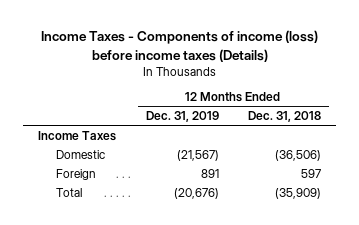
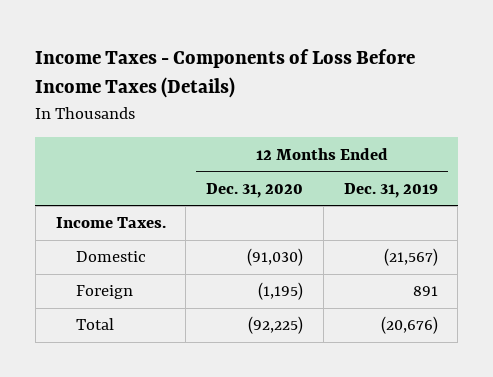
[40,30,318,62] Income Taxes - Components of income (loss) before income taxes (Details) -> [35,49,416,99] Income Taxes - Components of Loss Before Income Taxes (Details)
[248,111,322,123] Dec. 31, 2018 -> none
none -> [206,182,304,198] Dec. 31, 2020
[37,130,116,141] Income Taxes -> [55,217,166,229] Income Taxes.

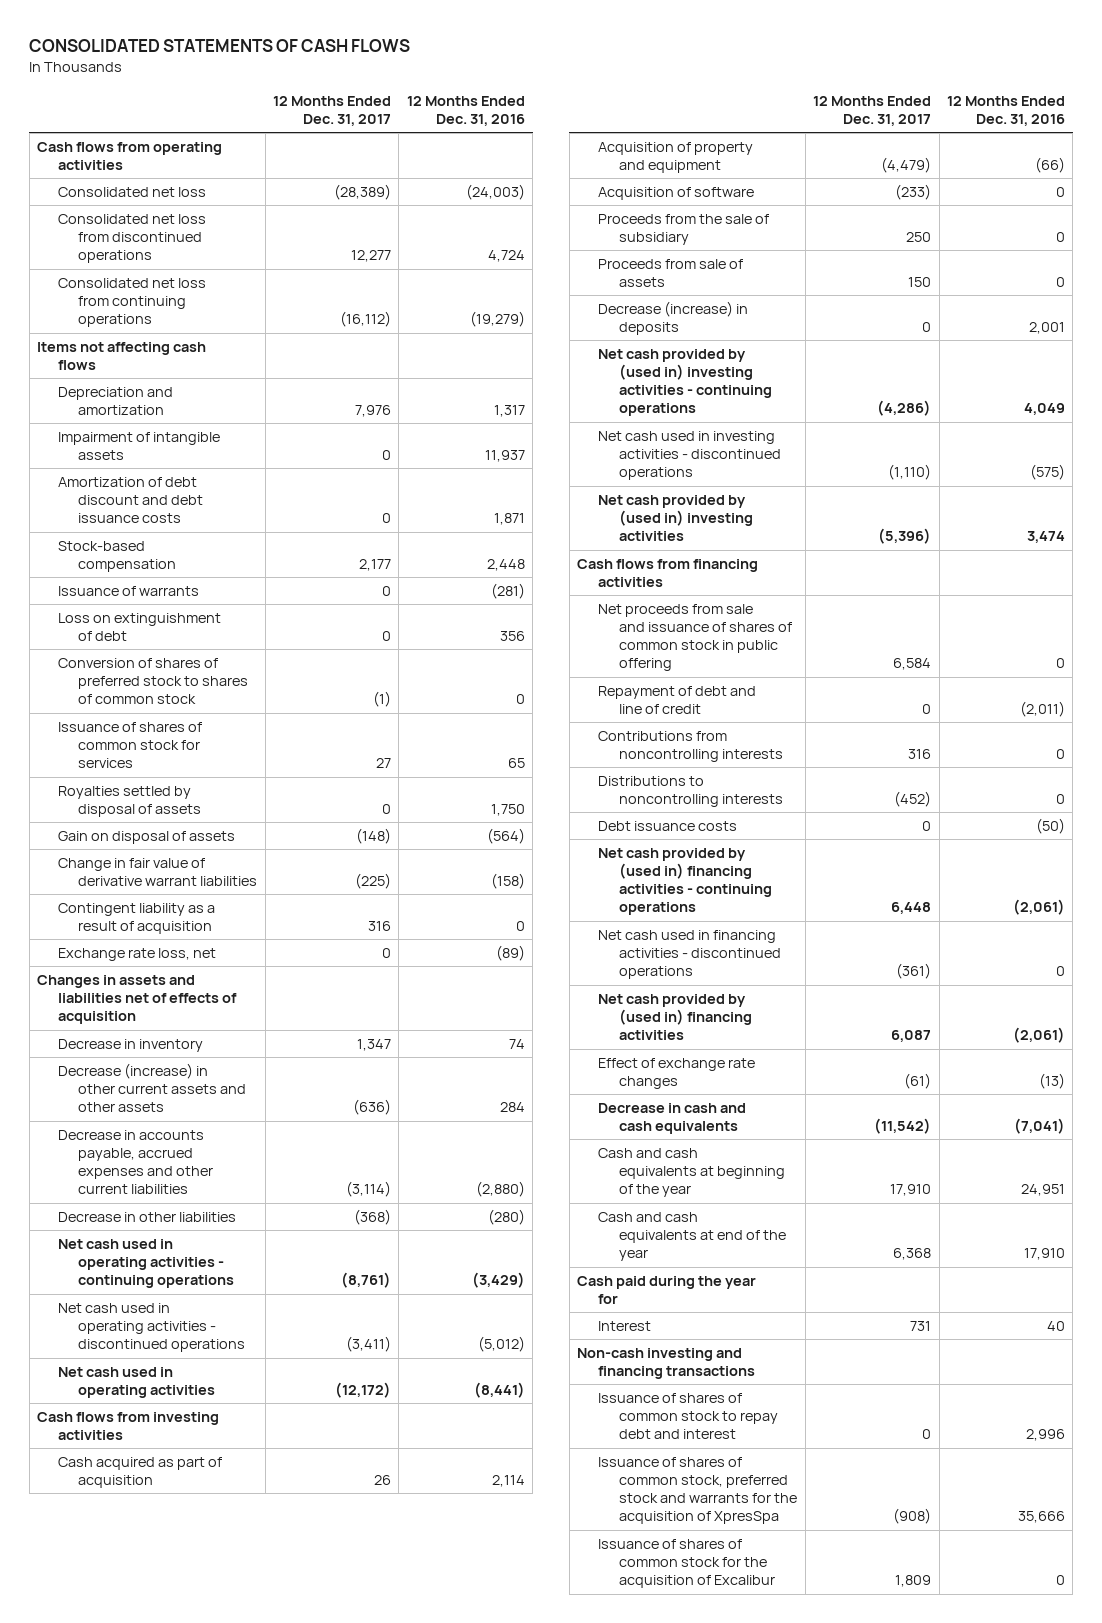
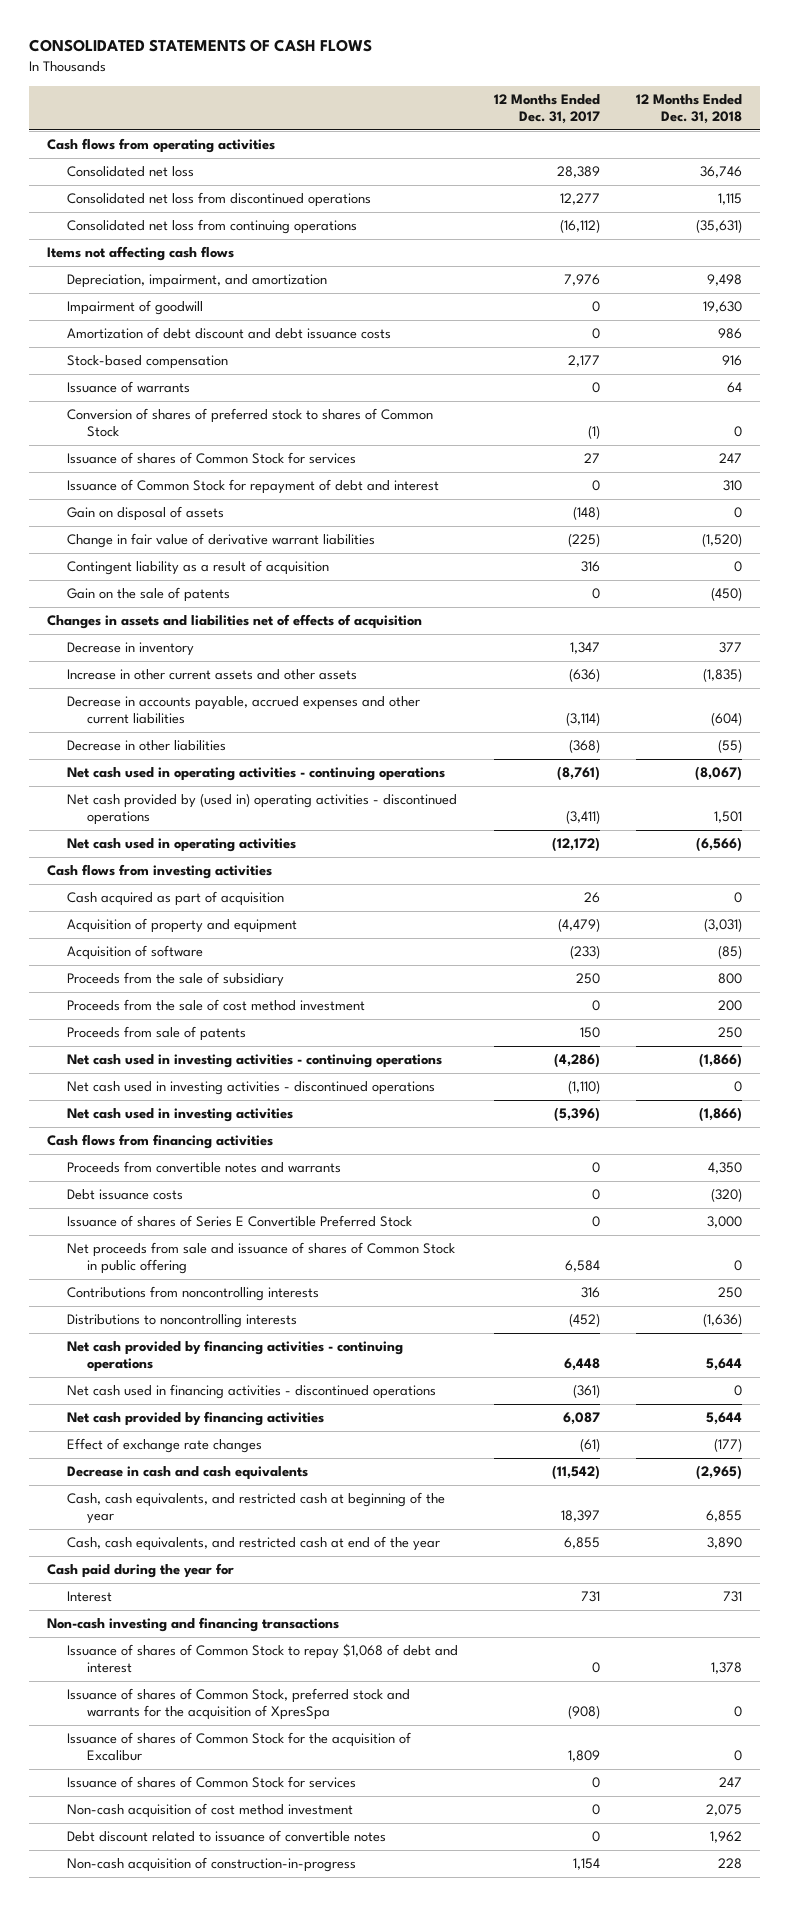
[406,95,525,126] 12 Months Ended Dec. 31, 2016 -> none
none -> [635,93,742,124] 12 Months Ended Dec. 31, 2018
[334,184,392,201] (28,389) -> [556,166,600,179] 28,389
[57,387,173,416] Depreciation and amortization -> [66,274,327,289] Depreciation, impairment, and amortization
[57,432,220,461] Impairment of intangible assets -> [66,300,203,316] Impairment of goodwill
[57,613,221,642] Loss on extinguishment of debt -> none
[57,786,202,818] Royalties settled by disposal of assets -> none
[57,658,249,705] Conversion of shares of preferred stock to shares of common stock -> [66,408,433,438] Conversion of shares of preferred stock to shares of Common Stock
[57,722,202,769] Issuance of shares of common stock for services -> [66,452,356,465] Issuance of shares of Common Stock for services
none -> [66,479,439,495] Issuance of Common Stock for repayment of debt and interest
[57,948,216,962] Exchange rate loss, net -> none
none -> [66,587,230,603] Gain on the sale of patents
[57,1063,247,1113] Decrease (increase) in other current assets and other assets -> [66,669,357,681] Increase in other current assets and other assets
[57,1303,246,1353] Net cash used in operating activities - discontinued operations -> [66,793,457,826] Net cash provided by (used in) operating activities - discontinued operations
[598,301,749,336] Decrease (increase) in deposits -> none
none -> [66,999,365,1012] Proceeds from the sale of cost method investment
[598,259,744,288] Proceeds from sale of assets -> [66,1026,246,1042] Proceeds from sale of patents
[598,349,772,417] Net cash provided by (used in) investing activities - continuing operations -> [66,1054,442,1069] Net cash used in investing activities - continuing operations
[598,495,753,542] Net cash provided by (used in) investing activities -> [66,1108,293,1123] Net cash used in investing activities
[598,686,757,715] Repayment of debt and line of credit -> none
none -> [66,1161,341,1174] Proceeds from convertible notes and warrants
[598,821,738,832] Debt issuance costs -> [66,1189,183,1201] Debt issuance costs
none -> [66,1215,412,1228] Issuance of shares of Series E Convertible Preferred Stock
[598,604,792,672] Net proceeds from sale and issuance of shares of common stock in public offering -> [66,1242,455,1275] Net proceeds from sale and issuance of shares of Common Stock in public offering
[598,848,772,916] Net cash provided by (used in) financing activities - continuing operations -> [66,1340,403,1373] Net cash provided by financing activities - continuing operations
[598,994,752,1041] Net cash provided by (used in) financing activities -> [66,1411,324,1427] Net cash provided by financing activities
[598,1148,785,1198] Cash and cash equivalents at beginning of the year -> [66,1492,445,1525] Cash, cash equivalents, and restricted cash at beginning of the year
[890,1184,932,1197] 17,910 -> [560,1510,600,1523] 18,397
[598,1212,786,1262] Cash and cash equivalents at end of the year -> [66,1536,440,1552] Cash, cash equivalents, and restricted cash at end of the year
[893,1248,932,1261] 6,368 -> [563,1537,600,1550] 6,855
[598,1393,778,1440] Issuance of shares of common stock to repay debt and interest -> [66,1643,458,1674] Issuance of shares of Common Stock to repay $1,068 of debt and interest
[598,1457,797,1525] Issuance of shares of common stock, preferred stock and warrants for the acquisition of XpresSpa -> [66,1688,410,1721] Issuance of shares of Common Stock, preferred stock and warrants for the acquisition of XpresSpa
[598,1539,775,1589] Issuance of shares of common stock for the acquisition of Excalibur -> [66,1732,411,1762] Issuance of shares of Common Stock for the acquisition of Excalibur
none -> [66,1776,356,1789] Issuance of shares of Common Stock for services
none -> [66,1803,353,1819] Non-cash acquisition of cost method investment
none -> [66,1830,386,1843] Debt discount related to issuance of convertible notes
none -> [66,1857,356,1873] Non-cash acquisition of construction-in-progress

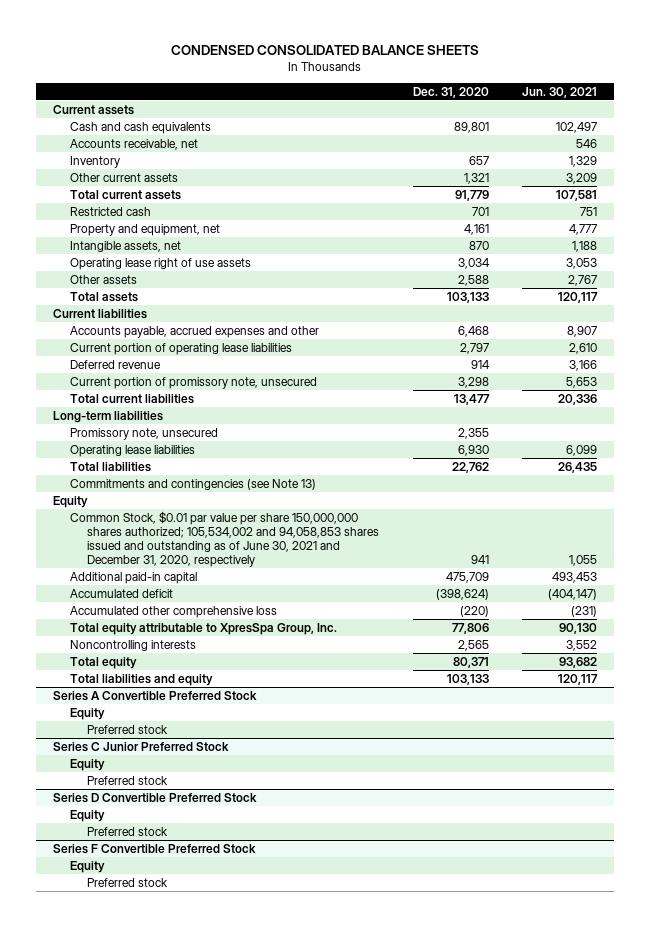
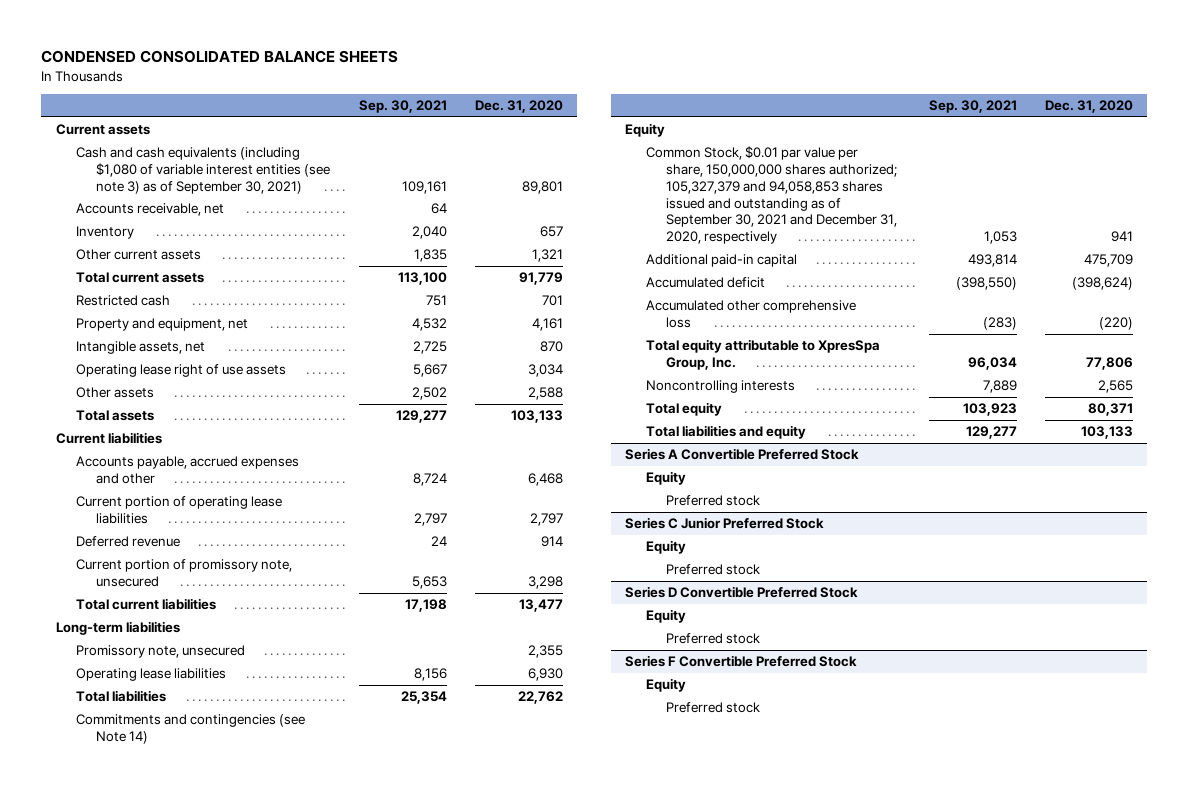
[522,86,598,98] Jun. 30, 2021 -> none
none -> [358,100,447,114] Sep. 30, 2021
[70,121,212,134] Cash and cash equivalents -> [75,147,331,194] Cash and cash equivalents (including $1,080 of variable interest entities (see note 3) as of September 30, 2021)
[70,478,317,490] Commitments and contingencies (see Note 13) -> [75,714,305,744] Commitments and contingencies (see Note 14)
[70,510,380,567] Common Stock, $0.01 par value per share 150,000,000 shares authorized; 105,534,002 and 94,058,853 shares issued and outstanding as of June 30, 2021 and December 31, 2020, respectively -> [645,146,898,245] Common Stock, $0.01 par value per share, 150,000,000 shares authorized; 105,327,379 and 94,058,853 shares issued and outstanding as of September 30, 2021 and December 31, 2020, respectively

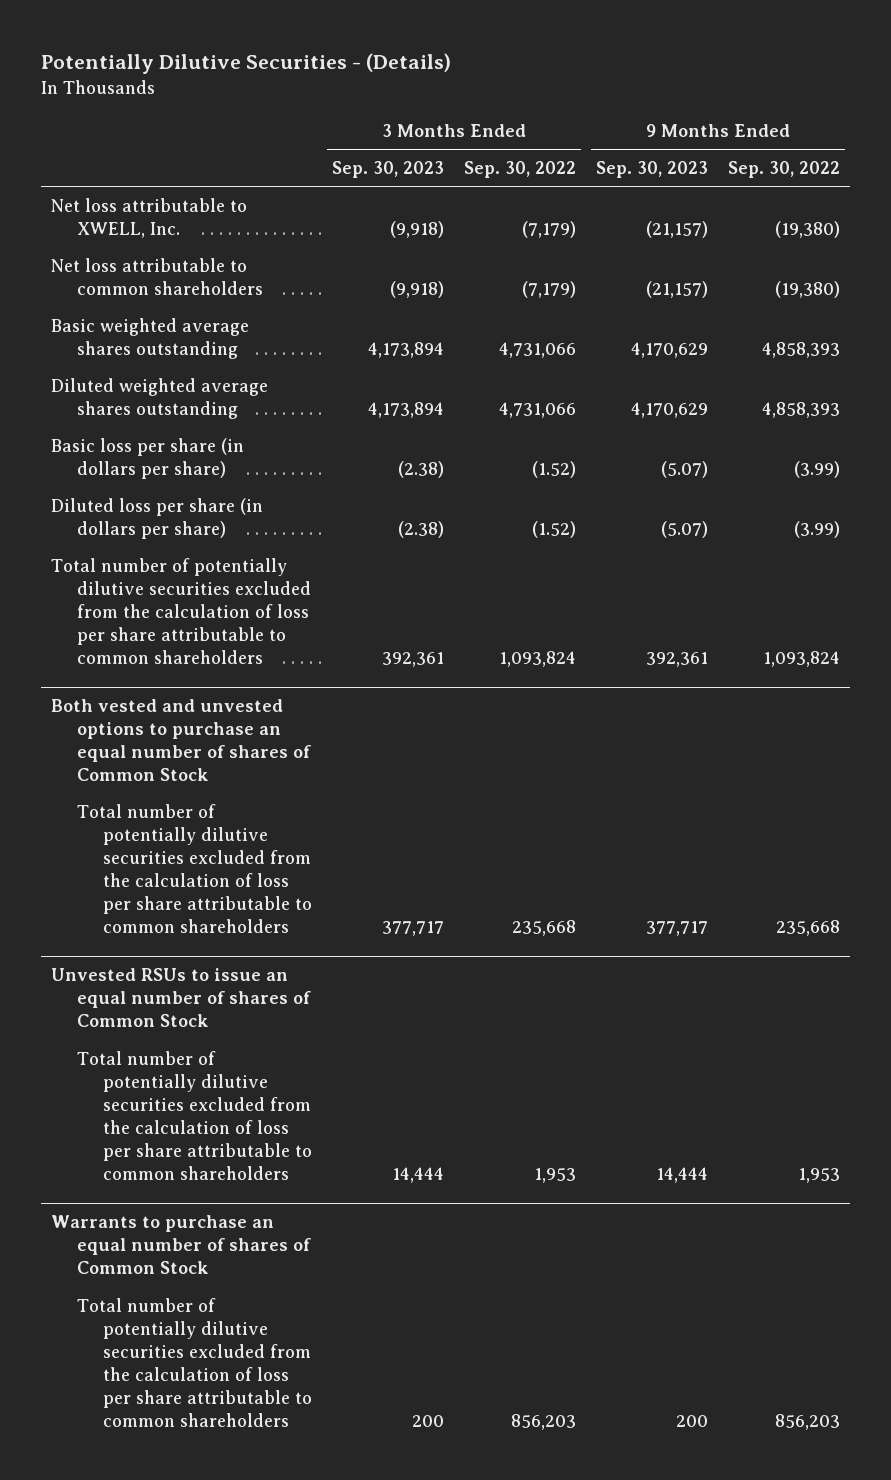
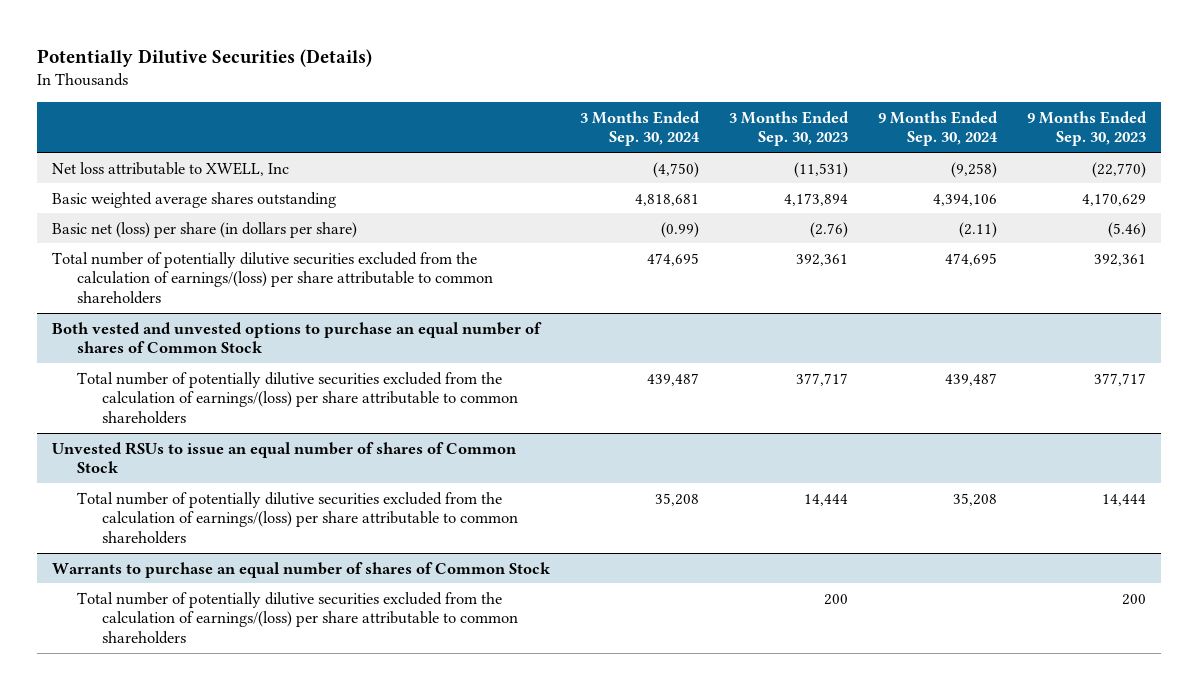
[40,53,451,75] Potentially Dilutive Securities - (Details) -> [36,48,372,67] Potentially Dilutive Securities (Details)
[464,160,577,178] Sep. 30, 2022 -> none
[728,160,841,178] Sep. 30, 2022 -> none
none -> [579,110,700,147] 3 Months Ended Sep. 30, 2024
none -> [877,110,998,147] 9 Months Ended Sep. 30, 2024
[50,257,264,295] Net loss attributable to common shareholders -> none
[50,197,247,238] Net loss attributable to XWELL, Inc. -> [51,161,289,176] Net loss attributable to XWELL, Inc
[390,220,445,238] (9,918) -> [793,161,848,178] (11,531)
[646,220,709,238] (21,157) -> [1091,161,1146,178] (22,770)
[50,377,268,419] Diluted weighted average shares outstanding -> none
[50,497,263,539] Diluted loss per share (in dollars per share) -> none
[50,437,244,479] Basic loss per share (in dollars per share) -> [51,221,357,238] Basic net (loss) per share (in dollars per share)
[398,460,445,478] (2.38) -> [809,221,848,238] (2.76)
[661,460,709,478] (5.07) -> [1107,221,1146,238] (5.46)
[50,557,312,664] Total number of potentially dilutive securities excluded from the calculation of loss per share attributable to common shareholders -> [51,251,494,304] Total number of potentially dilutive securities excluded from the calculation of earnings/(loss) per share attributable to common shareholders
[77,803,313,933] Total number of potentially dilutive securities excluded from the calculation of loss per share attributable to common shareholders -> [77,371,519,424] Total number of potentially dilutive securities excluded from the calculation of earnings/(loss) per share attributable to common shareholders
[77,1050,313,1180] Total number of potentially dilutive securities excluded from the calculation of loss per share attributable to common shareholders -> [77,491,519,544] Total number of potentially dilutive securities excluded from the calculation of earnings/(loss) per share attributable to common shareholders
[77,1297,313,1427] Total number of potentially dilutive securities excluded from the calculation of loss per share attributable to common shareholders -> [77,591,519,644] Total number of potentially dilutive securities excluded from the calculation of earnings/(loss) per share attributable to common shareholders

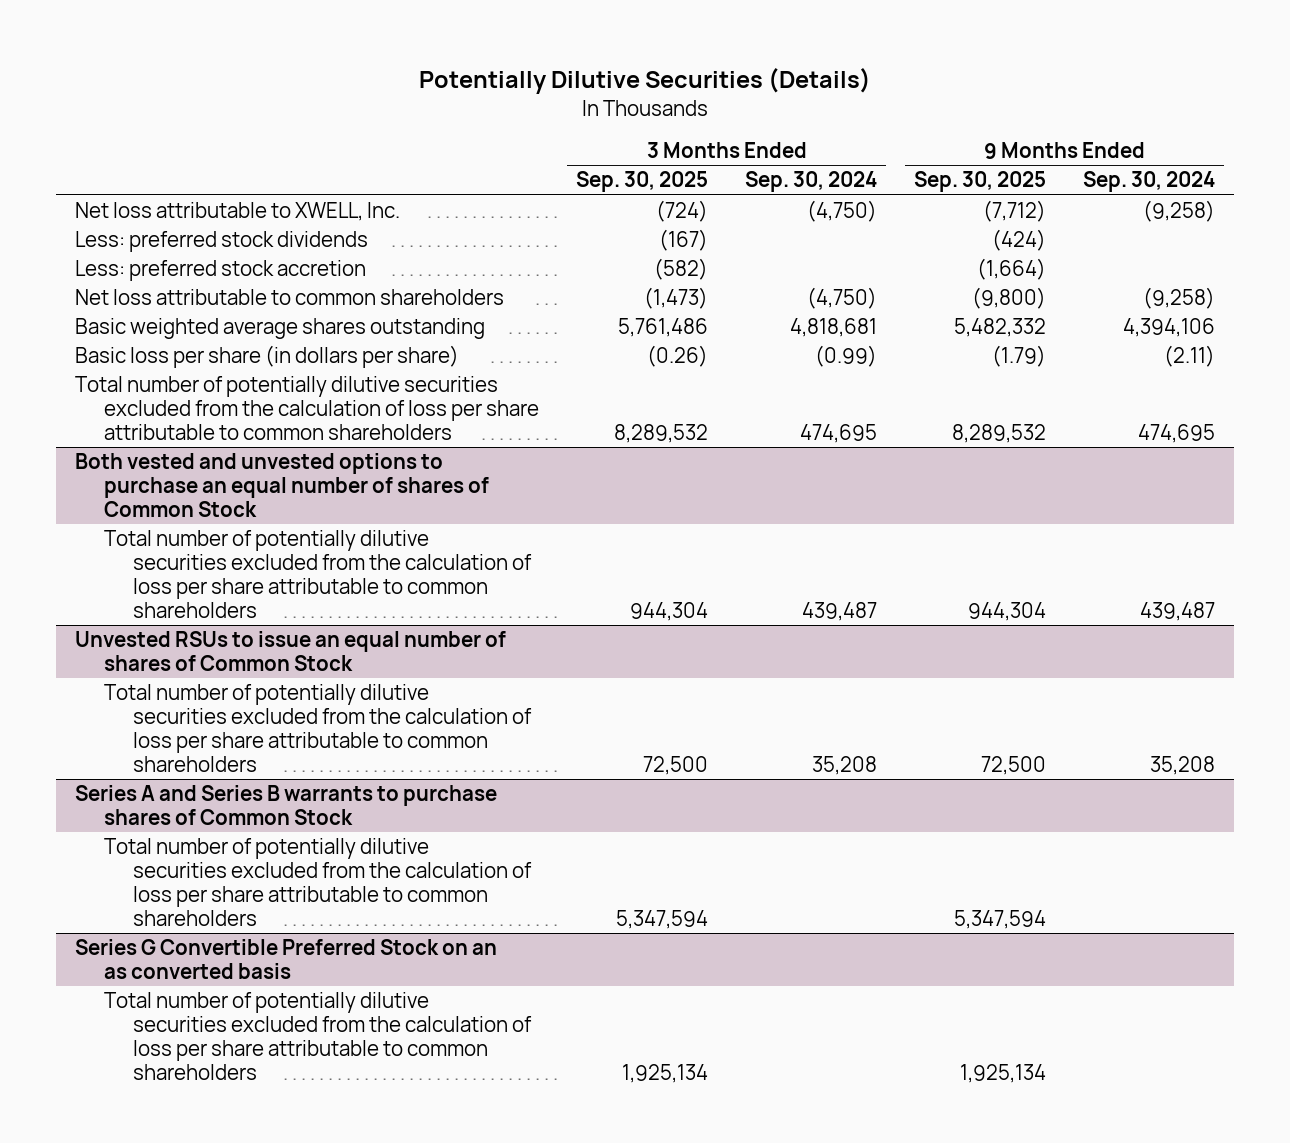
[728,110,849,147] 3 Months Ended Sep. 30, 2023 -> none
[1026,110,1147,147] 9 Months Ended Sep. 30, 2023 -> none
none -> [576,171,709,193] Sep. 30, 2025
none -> [914,171,1047,193] Sep. 30, 2025
none -> [74,202,400,222] Net loss attributable to XWELL, Inc.
none -> [74,231,368,253] Less: preferred stock dividends
none -> [74,260,366,282] Less: preferred stock accretion
[51,161,289,176] Net loss attributable to XWELL, Inc -> [74,289,504,306] Net loss attributable to common shareholders
[51,221,357,238] Basic net (loss) per share (in dollars per share) -> [74,345,459,369] Basic loss per share (in dollars per share)
[51,251,494,304] Total number of potentially dilutive securities excluded from the calculation of earnings/(loss) per share attributable to common shareholders -> [74,376,539,440] Total number of potentially dilutive securities excluded from the calculation of loss per share attributable to common shareholders
[77,371,519,424] Total number of potentially dilutive securities excluded from the calculation of earnings/(loss) per share attributable to common shareholders -> [103,530,533,618] Total number of potentially dilutive securities excluded from the calculation of loss per share attributable to common shareholders
[77,491,519,544] Total number of potentially dilutive securities excluded from the calculation of earnings/(loss) per share attributable to common shareholders -> [103,684,533,772] Total number of potentially dilutive securities excluded from the calculation of loss per share attributable to common shareholders
[51,561,550,578] Warrants to purchase an equal number of shares of Common Stock -> [74,785,497,825] Series A and Series B warrants to purchase shares of Common Stock
[77,591,519,644] Total number of potentially dilutive securities excluded from the calculation of earnings/(loss) per share attributable to common shareholders -> [103,838,533,926] Total number of potentially dilutive securities excluded from the calculation of loss per share attributable to common shareholders
none -> [74,939,497,979] Series G Convertible Preferred Stock on an as converted basis
none -> [103,992,533,1080] Total number of potentially dilutive securities excluded from the calculation of loss per share attributable to common shareholders

